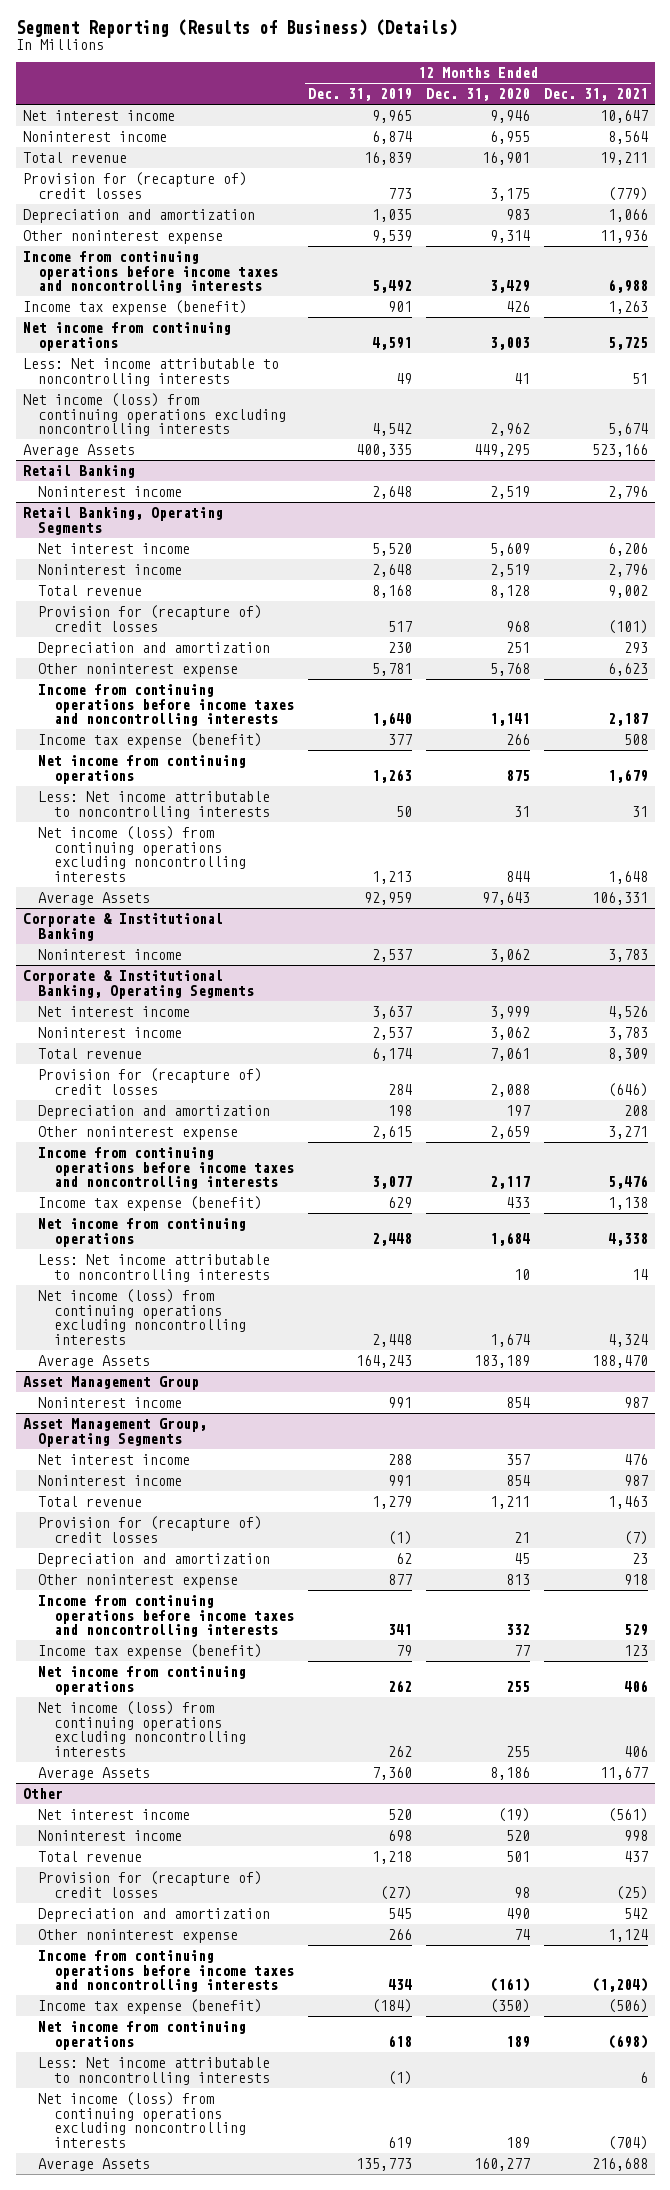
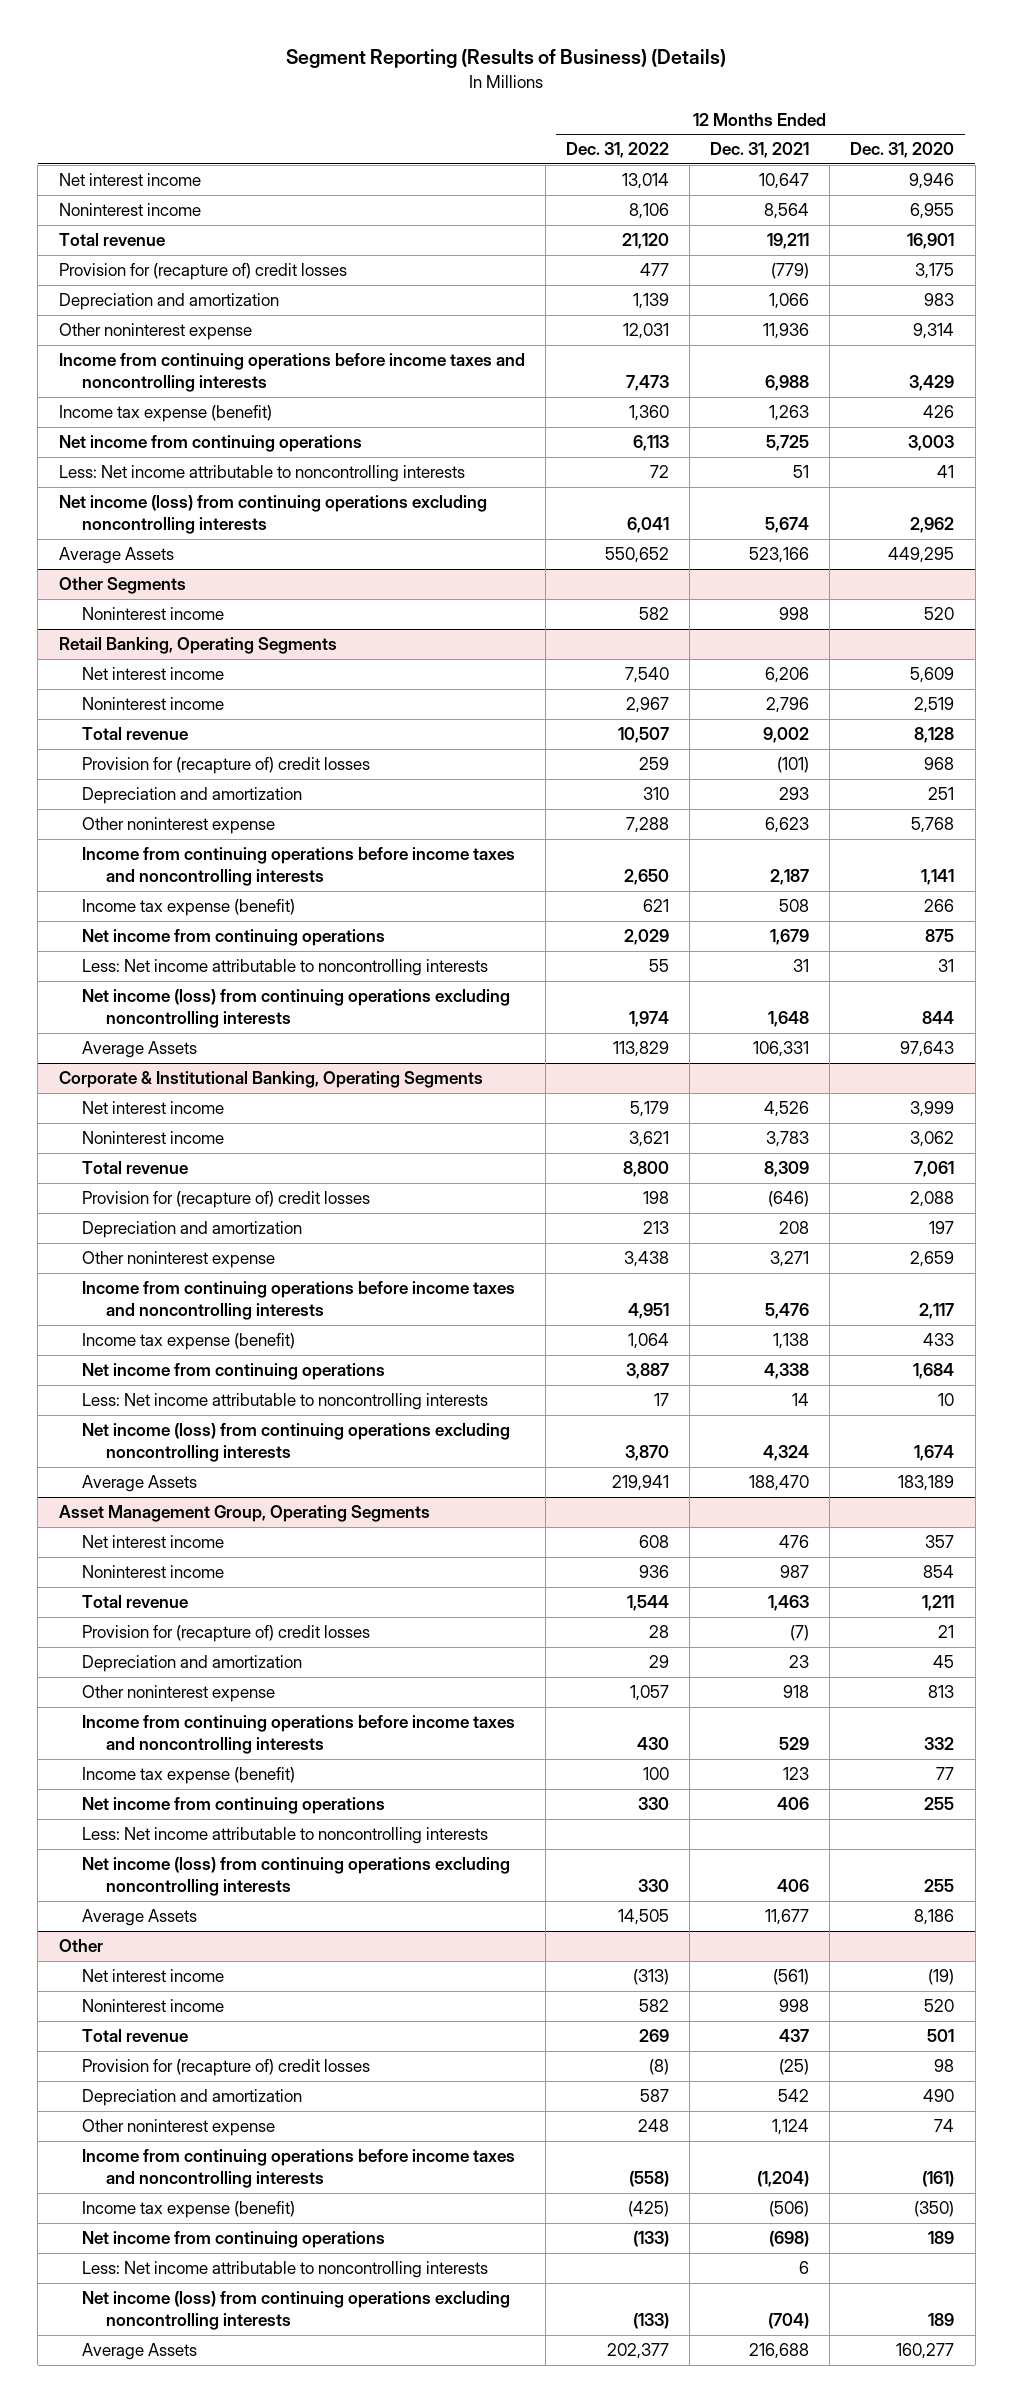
[308,88,413,102] Dec. 31, 2019 -> none
none -> [565,142,669,159] Dec. 31, 2022
[22,464,135,478] Retail Banking -> none
none -> [58,577,186,595] Other Segments
[489,485,530,499] 2,519 -> [924,607,955,621] 520
[607,485,648,499] 2,796 -> [779,607,810,621] 998
[22,912,223,941] Corporate & Institutional Banking -> none
[38,948,183,960] Noninterest income -> none
[22,1375,199,1390] Asset Management Group -> none
[38,1396,183,1408] Noninterest income -> none
none -> [82,1827,489,1845] Less: Net income attributable to noncontrolling interests

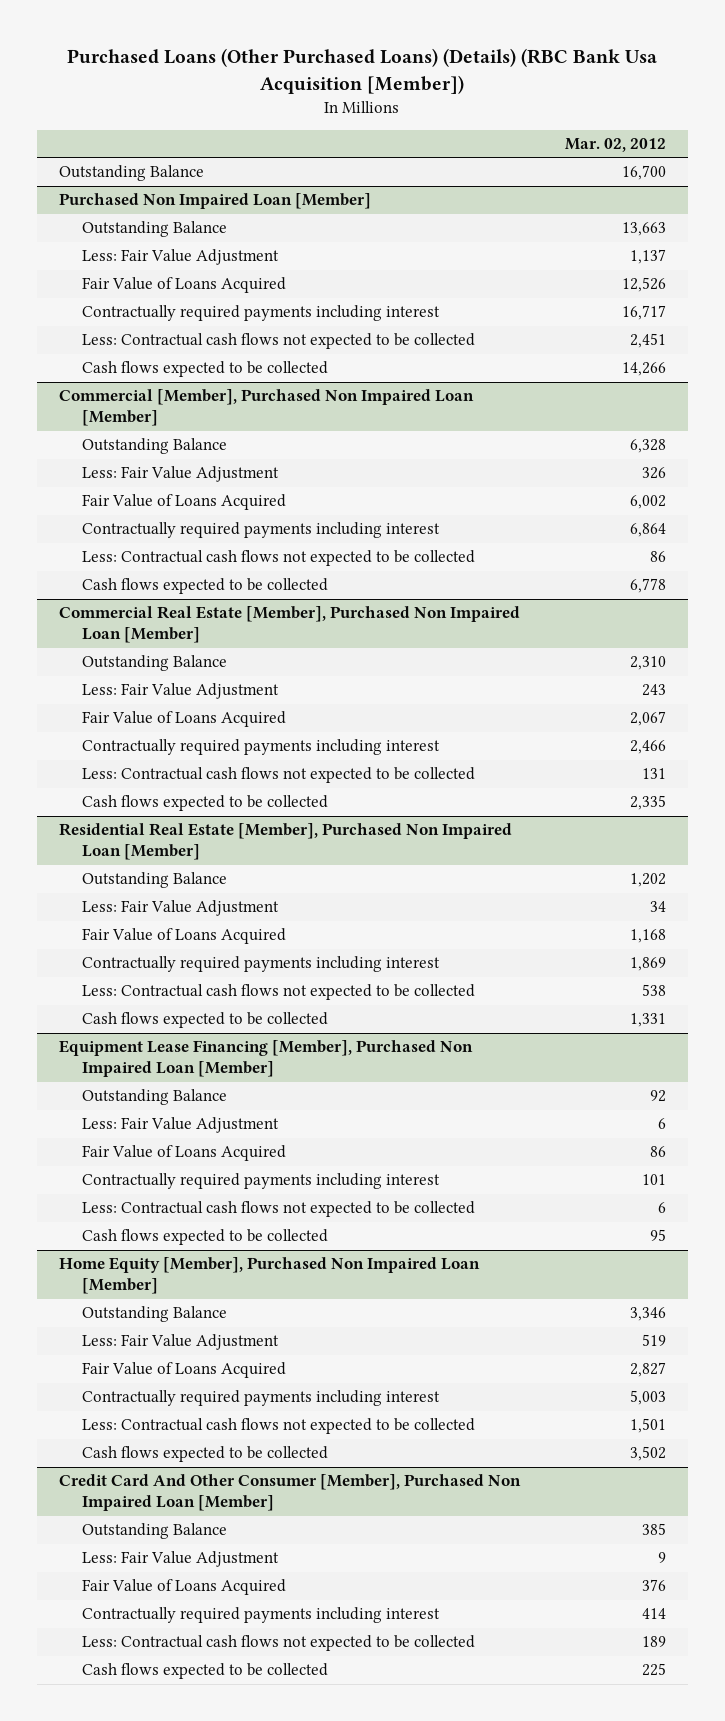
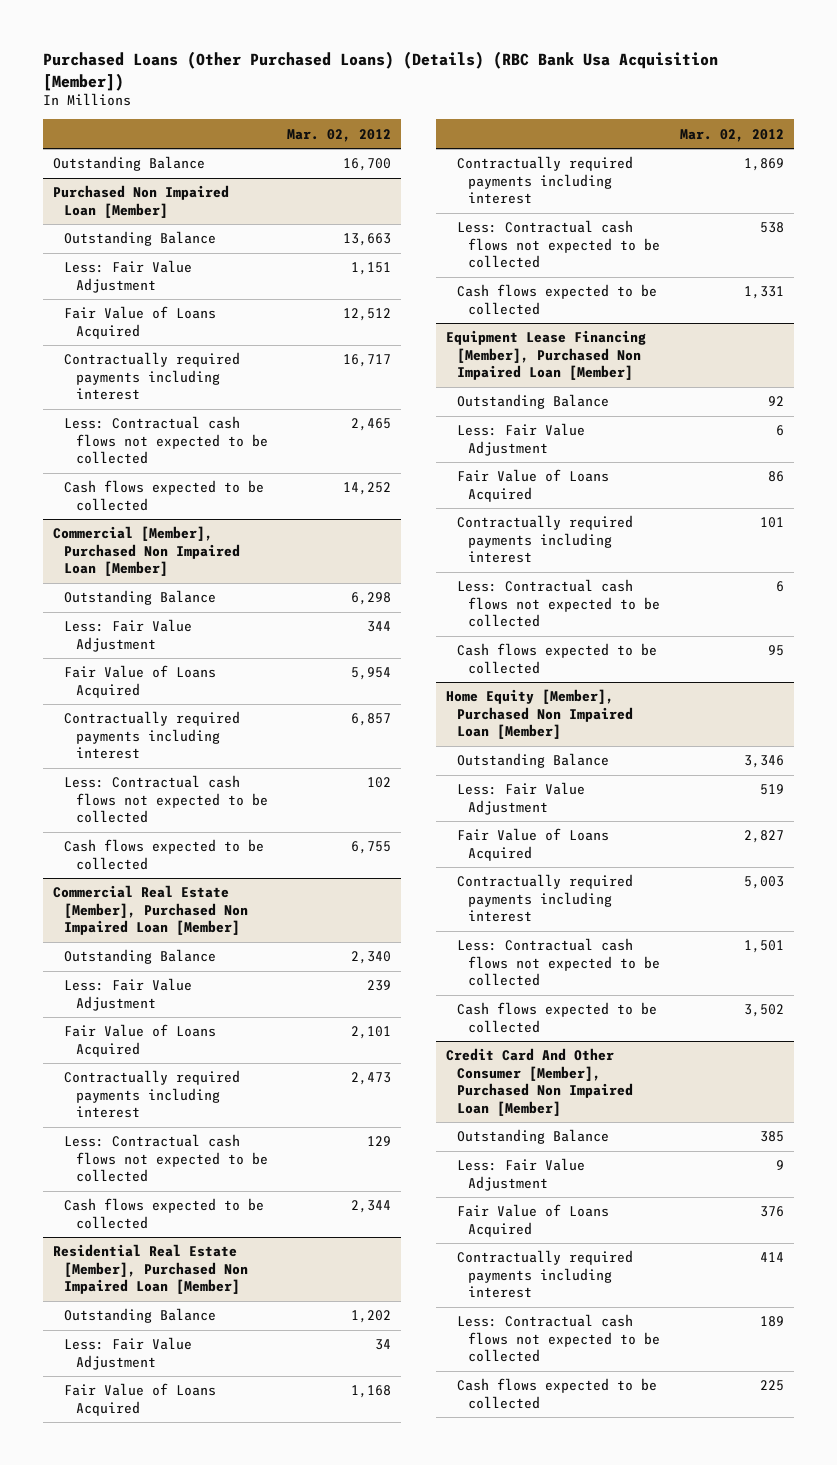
[629,249,666,265] 1,137 -> [351,262,392,276] 1,151
[621,277,666,293] 12,526 -> [343,308,392,322] 12,512
[629,333,666,349] 2,451 -> [351,418,392,432] 2,465
[621,362,666,377] 14,266 -> [343,482,392,496] 14,252
[629,439,666,454] 6,328 -> [351,592,392,606] 6,298
[641,467,666,480] 326 -> [367,621,392,633] 344
[629,495,666,510] 6,002 -> [351,667,392,681] 5,954
[629,523,666,538] 6,864 -> [351,713,392,727] 6,857
[649,551,666,563] 86 -> [367,777,392,789] 102
[629,578,666,594] 6,778 -> [351,841,392,855] 6,755
[629,656,666,671] 2,310 -> [351,951,392,965] 2,340
[641,684,666,697] 243 -> [367,980,392,992] 239
[629,711,666,727] 2,067 -> [351,1026,392,1040] 2,101
[629,740,666,755] 2,466 -> [351,1072,392,1086] 2,473
[641,768,666,780] 131 -> [367,1136,392,1147] 129
[629,795,666,811] 2,335 -> [351,1200,392,1214] 2,344

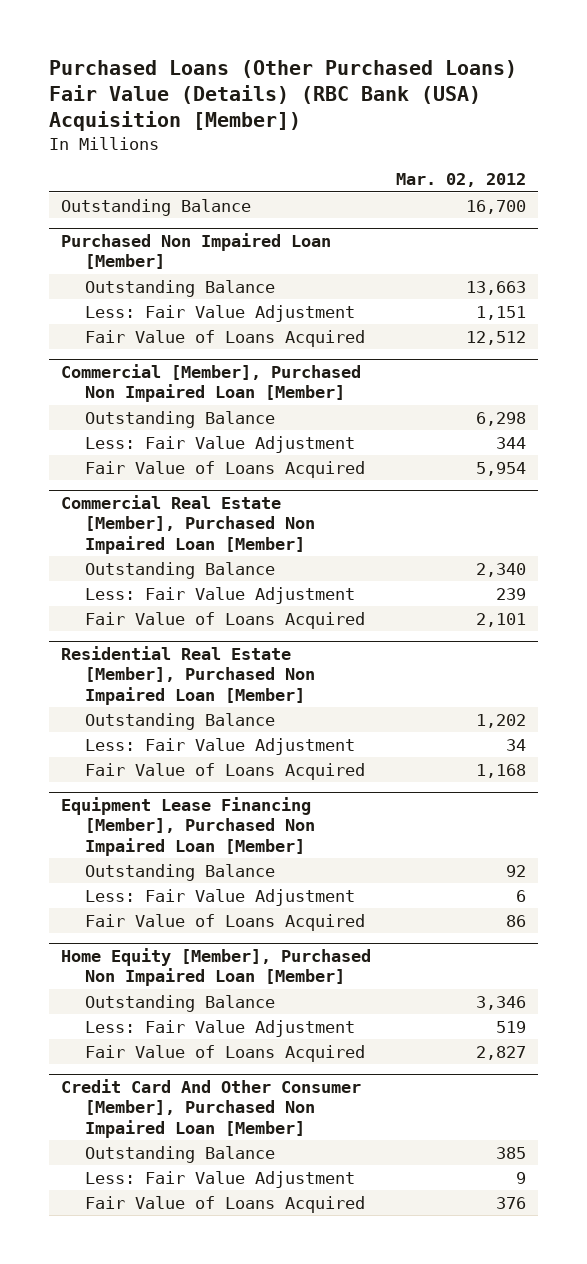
[43,51,719,91] Purchased Loans (Other Purchased Loans) (Details) (RBC Bank Usa Acquisition [Member]) -> [49,60,518,132] Purchased Loans (Other Purchased Loans) Fair Value (Details) (RBC Bank (USA) Acquisition [Member])
[64,352,241,401] Contractually required payments including interest -> none
[64,416,268,465] Less: Contractual cash flows not expected to be collected -> none
[64,480,265,511] Cash flows expected to be collected -> none
[64,711,241,760] Contractually required payments including interest -> none
[64,775,268,824] Less: Contractual cash flows not expected to be collected -> none
[64,839,265,870] Cash flows expected to be collected -> none
[64,1070,241,1119] Contractually required payments including interest -> none
[64,1134,268,1183] Less: Contractual cash flows not expected to be collected -> none
[64,1198,265,1229] Cash flows expected to be collected -> none
[457,156,634,205] Contractually required payments including interest -> none
[457,220,661,269] Less: Contractual cash flows not expected to be collected -> none
[457,284,658,315] Cash flows expected to be collected -> none
[457,515,634,564] Contractually required payments including interest -> none
[457,579,661,628] Less: Contractual cash flows not expected to be collected -> none
[457,643,658,674] Cash flows expected to be collected -> none
[457,874,634,923] Contractually required payments including interest -> none
[457,938,661,987] Less: Contractual cash flows not expected to be collected -> none
[457,1002,658,1033] Cash flows expected to be collected -> none
[457,1250,634,1299] Contractually required payments including interest -> none
[457,1314,661,1363] Less: Contractual cash flows not expected to be collected -> none
[457,1378,658,1409] Cash flows expected to be collected -> none

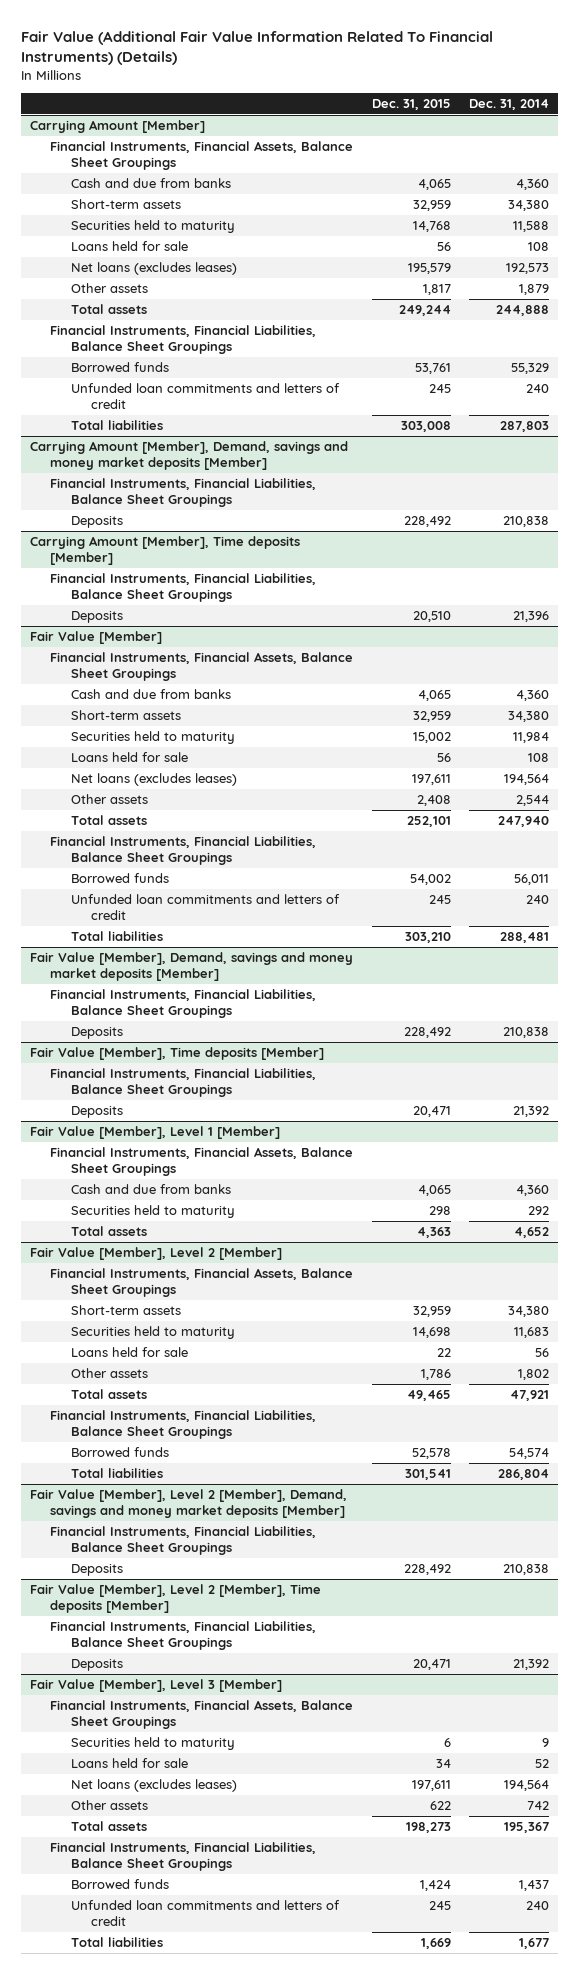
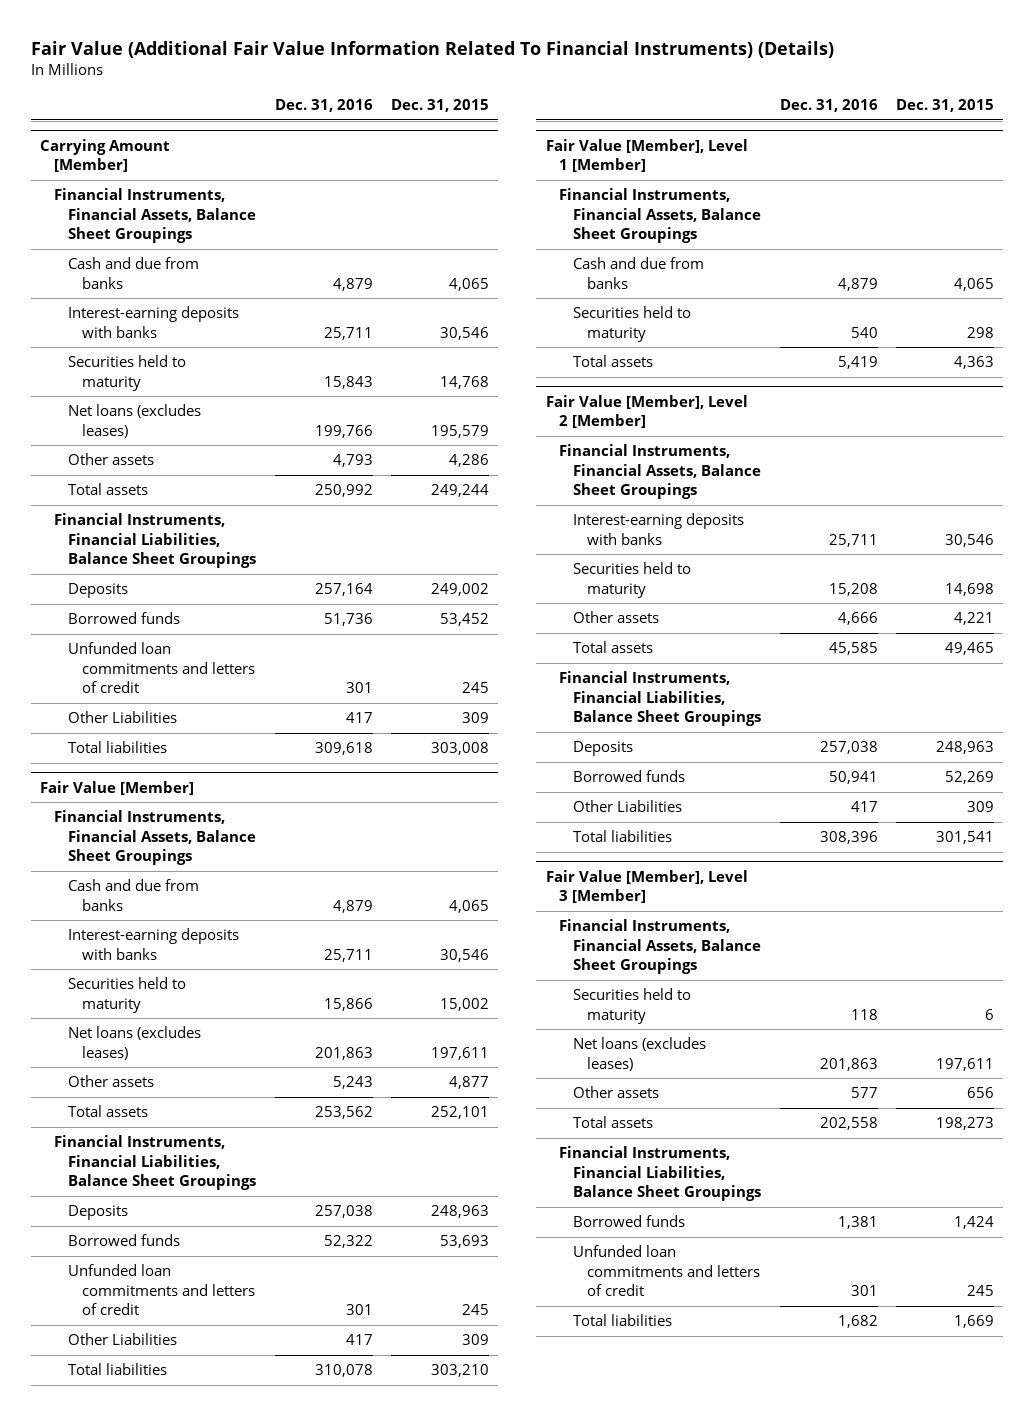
[469,99,550,111] Dec. 31, 2014 -> none
none -> [274,99,373,113] Dec. 31, 2016
[70,198,181,209] Short-term assets -> none
none -> [68,306,240,338] Interest-earning deposits with banks
[70,240,188,251] Loans held for sale -> none
[422,283,451,295] 1,817 -> [449,454,490,468] 4,286
none -> [68,583,129,599] Deposits
[414,362,451,374] 53,761 -> [440,613,490,627] 53,452
none -> [68,711,178,724] Other Liabilities
[30,440,349,471] Carrying Amount [Member], Demand, savings and money market deposits [Member] -> none
[50,477,317,508] Financial Instruments, Financial Liabilities, Balance Sheet Groupings -> none
[70,515,123,528] Deposits -> none
[30,535,301,566] Carrying Amount [Member], Time deposits [Member] -> none
[50,572,317,603] Financial Instruments, Financial Liabilities, Balance Sheet Groupings -> none
[70,610,123,623] Deposits -> none
[70,709,181,720] Short-term assets -> none
none -> [68,928,240,960] Interest-earning deposits with banks
[70,751,188,762] Loans held for sale -> none
[416,794,451,806] 2,408 -> [449,1076,490,1090] 4,877
none -> [68,1205,129,1221] Deposits
[409,873,451,885] 54,002 -> [440,1235,490,1249] 53,693
none -> [68,1333,178,1346] Other Liabilities
[30,951,354,982] Fair Value [Member], Demand, savings and money market deposits [Member] -> none
[50,988,317,1019] Financial Instruments, Financial Liabilities, Balance Sheet Groupings -> none
[70,1026,123,1039] Deposits -> none
[30,1046,325,1060] Fair Value [Member], Time deposits [Member] -> none
[50,1067,317,1098] Financial Instruments, Financial Liabilities, Balance Sheet Groupings -> none
[70,1105,123,1118] Deposits -> none
[70,1304,181,1315] Short-term assets -> none
none -> [573,513,745,545] Interest-earning deposits with banks
[70,1346,188,1357] Loans held for sale -> none
[420,1368,451,1380] 1,786 -> [954,612,995,626] 4,221
none -> [573,741,634,757] Deposits
[411,1447,451,1459] 52,578 -> [945,771,995,785] 52,269
none -> [573,800,683,813] Other Liabilities
[30,1488,348,1519] Fair Value [Member], Level 2 [Member], Demand, savings and money market deposits [Member] -> none
[50,1525,317,1556] Financial Instruments, Financial Liabilities, Balance Sheet Groupings -> none
[70,1563,123,1576] Deposits -> none
[30,1583,322,1614] Fair Value [Member], Level 2 [Member], Time deposits [Member] -> none
[50,1620,317,1651] Financial Instruments, Financial Liabilities, Balance Sheet Groupings -> none
[70,1658,123,1671] Deposits -> none
[70,1757,188,1768] Loans held for sale -> none
[429,1800,451,1810] 622 -> [967,1087,995,1099] 656

